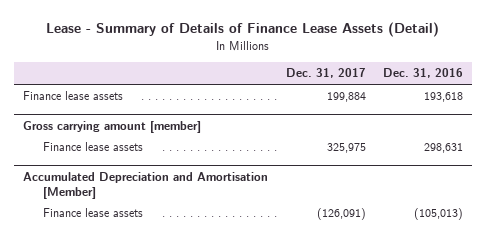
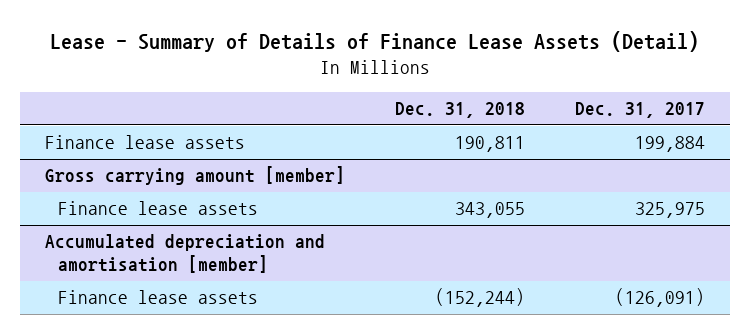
[383,68,464,79] Dec. 31, 2016 -> none
none -> [394,102,525,119] Dec. 31, 2018
[23,171,269,199] Accumulated Depreciation and Amortisation [Member] -> [44,234,325,274] Accumulated depreciation and amortisation [member]

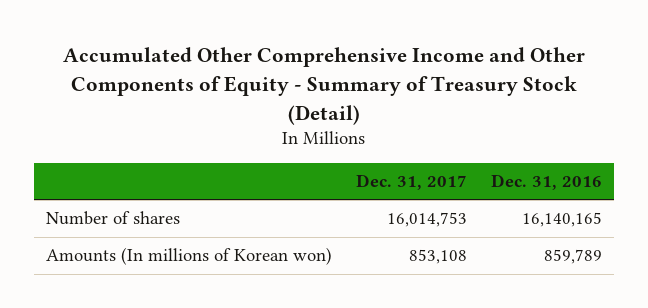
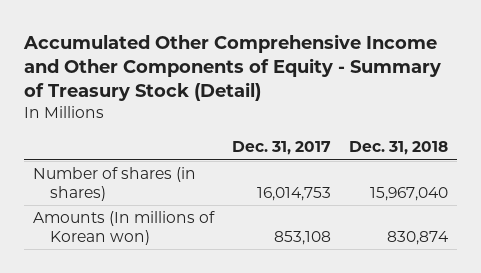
[490,174,602,191] Dec. 31, 2016 -> none
none -> [349,141,449,156] Dec. 31, 2018
[45,211,180,226] Number of shares -> [33,167,197,201] Number of shares (in shares)

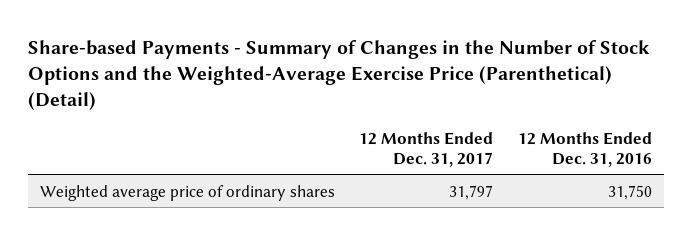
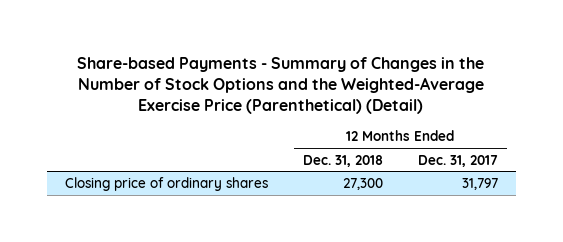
[517,131,652,167] 12 Months Ended Dec. 31, 2016 -> none
none -> [302,154,383,167] Dec. 31, 2018
[39,184,335,201] Weighted average price of ordinary shares -> [64,177,268,192] Closing price of ordinary shares

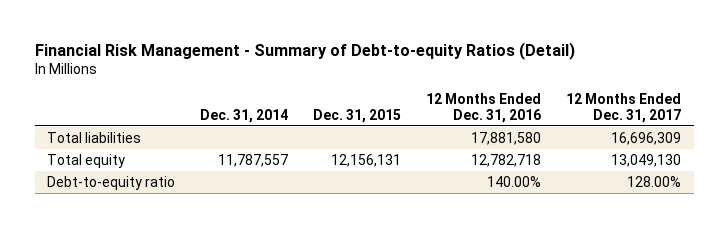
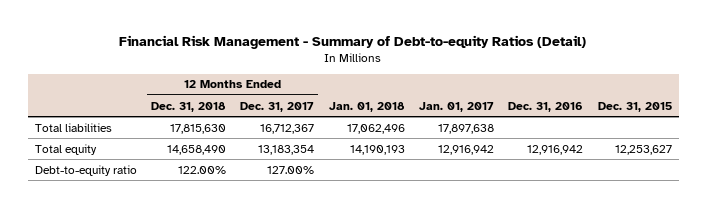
[200,108,289,123] Dec. 31, 2014 -> none
[426,92,542,123] 12 Months Ended Dec. 31, 2016 -> none
none -> [151,101,227,112] Dec. 31, 2018
none -> [328,101,405,112] Jan. 01, 2018
none -> [418,101,494,112] Jan. 01, 2017
none -> [508,101,584,112] Dec. 31, 2016
[611,131,682,145] 16,696,309 -> [260,123,315,134] 16,712,367
[331,153,402,167] 12,156,131 -> [614,144,672,155] 12,253,627
[611,153,682,167] 13,049,130 -> [258,144,315,155] 13,183,354
[627,175,682,187] 128.00% -> [267,165,315,174] 127.00%

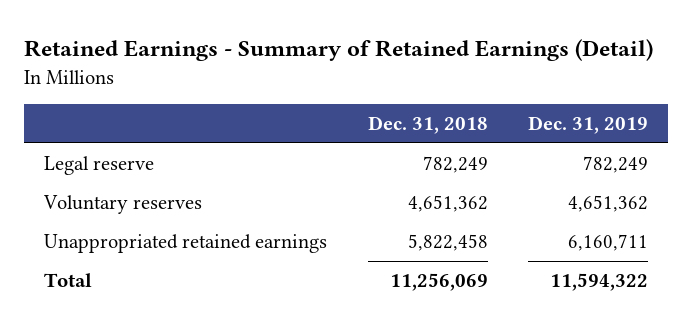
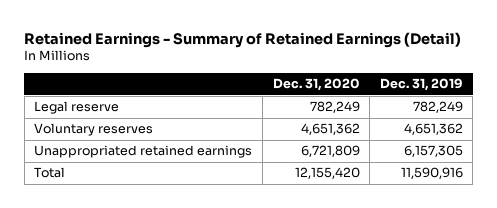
[367,116,488,135] Dec. 31, 2018 -> none
none -> [272,78,360,92] Dec. 31, 2020
[567,234,648,252] 6,160,711 -> [403,145,463,158] 6,157,305
[549,273,648,292] 11,594,322 -> [400,167,463,180] 11,590,916

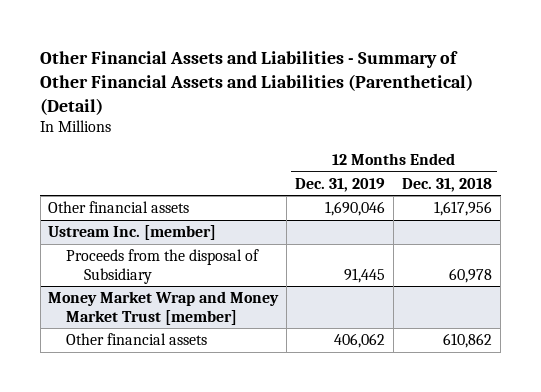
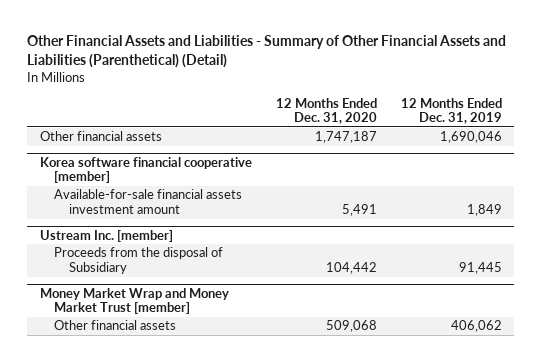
[402,177,493,192] Dec. 31, 2018 -> none
none -> [275,97,377,125] 12 Months Ended Dec. 31, 2020
none -> [39,156,252,184] Korea software financial cooperative [member]
none -> [54,189,243,215] Available-for-sale financial assets investment amount

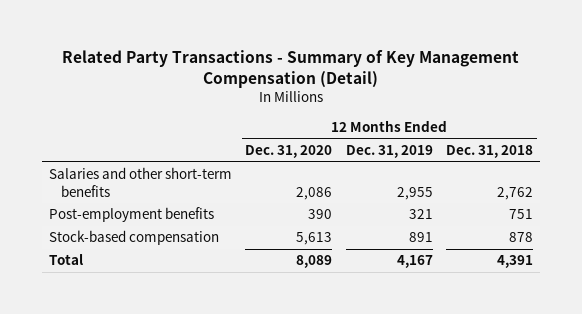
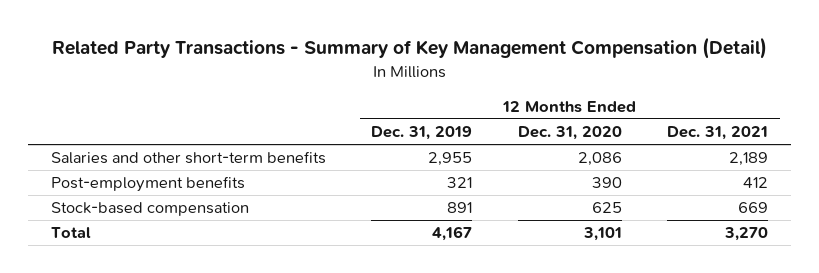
[446,145,534,159] Dec. 31, 2018 -> none
none -> [667,126,769,141] Dec. 31, 2021
[296,232,333,246] 5,613 -> [591,202,622,214] 625
[296,255,333,269] 8,089 -> [582,227,622,242] 3,101

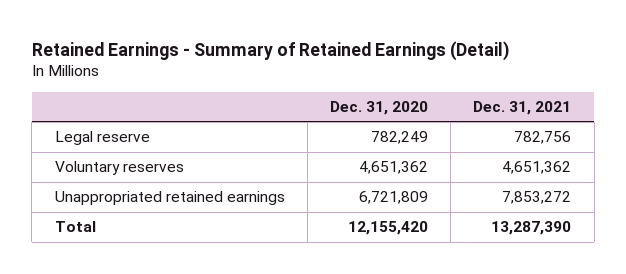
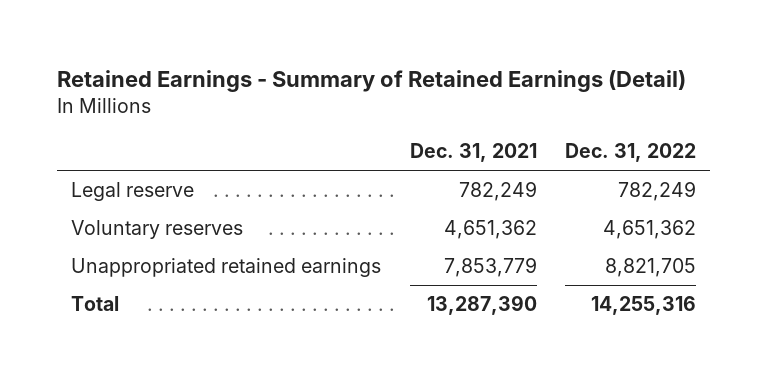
[329,100,428,115] Dec. 31, 2020 -> none
none -> [565,143,697,163] Dec. 31, 2022
[514,131,572,145] 782,756 -> [458,180,537,201] 782,249
[502,191,572,205] 7,853,272 -> [443,256,537,277] 7,853,779

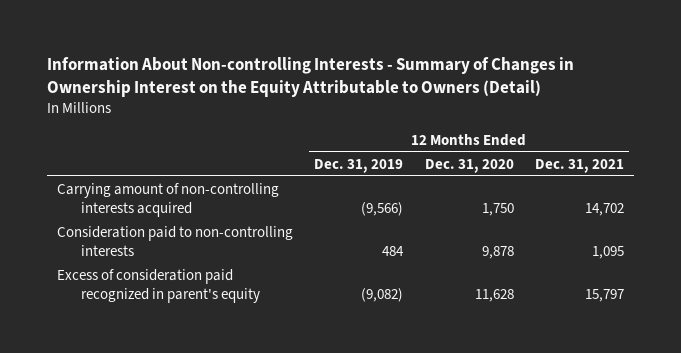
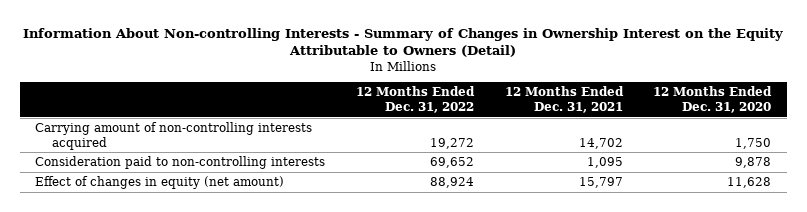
[314,158,404,173] Dec. 31, 2019 -> none
none -> [355,86,475,113] 12 Months Ended Dec. 31, 2022
[57,268,260,304] Excess of consideration paid recognized in parent's equity -> [35,176,285,190] Effect of changes in equity (net amount)

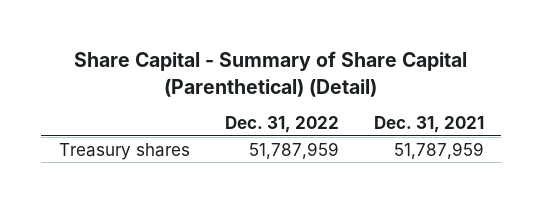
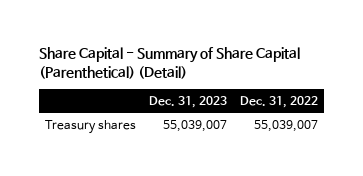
[373,116,484,134] Dec. 31, 2021 -> none
none -> [148,95,227,108] Dec. 31, 2023
[248,141,339,159] 51,787,959 -> [253,120,318,133] 55,039,007

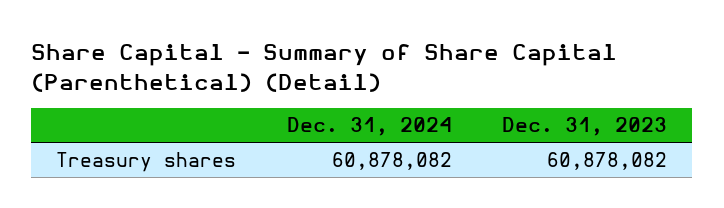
[239,95,318,108] Dec. 31, 2022 -> none
none -> [286,117,452,137] Dec. 31, 2024
[162,120,227,133] 55,039,007 -> [547,151,668,170] 60,878,082

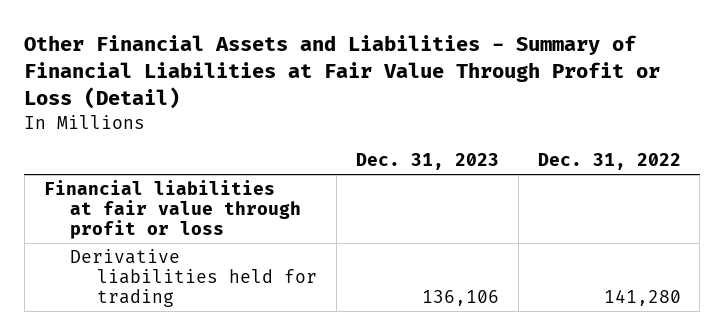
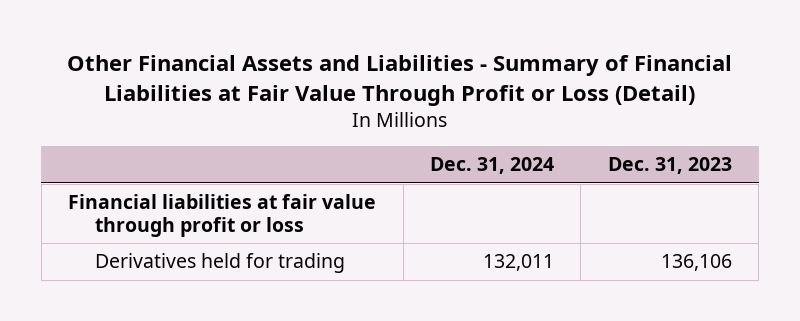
[537,153,681,171] Dec. 31, 2022 -> none
none -> [430,157,555,175] Dec. 31, 2024
[70,248,317,308] Derivative liabilities held for trading -> [94,253,345,274] Derivatives held for trading

